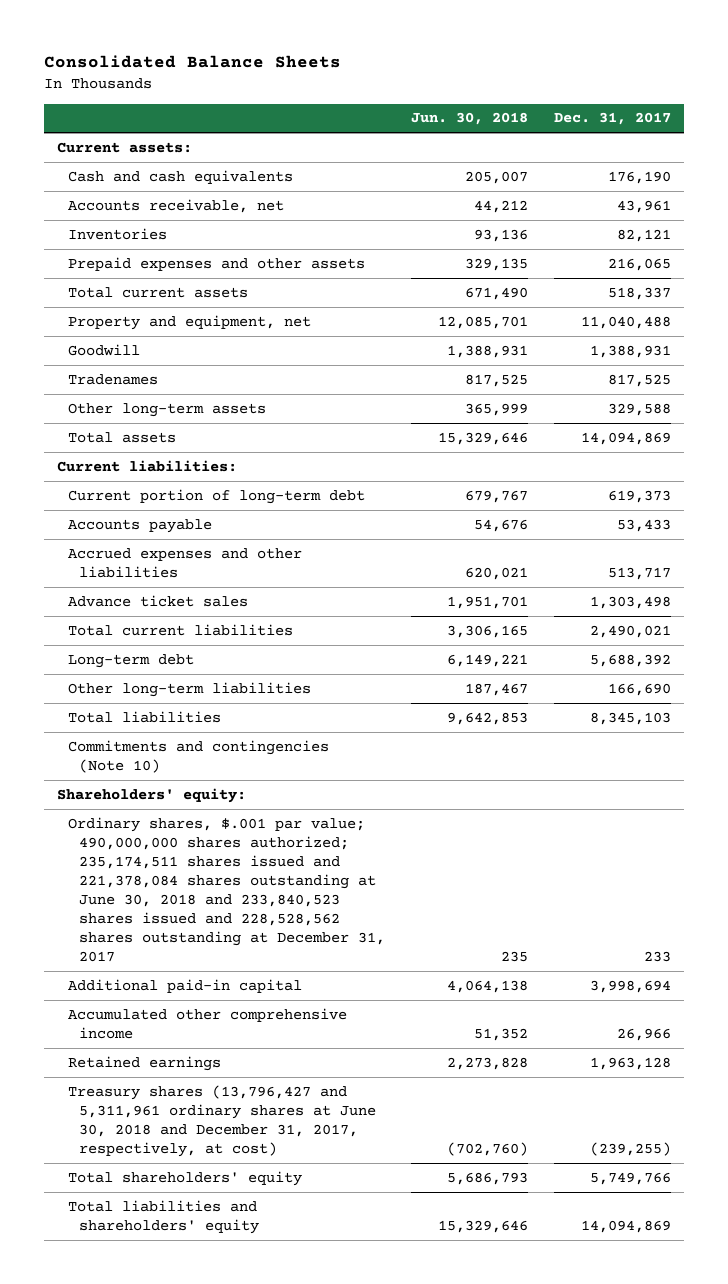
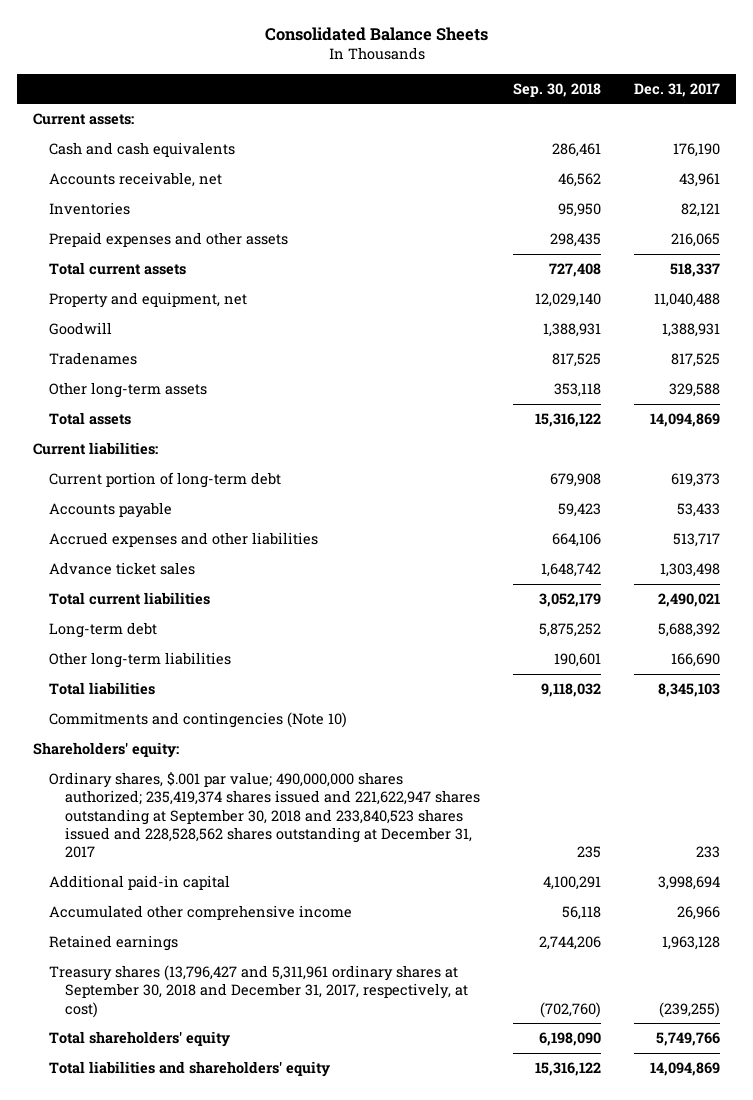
[411,112,529,126] Jun. 30, 2018 -> none
none -> [513,82,602,97] Sep. 30, 2018
[67,816,386,962] Ordinary shares, $.001 par value; 490,000,000 shares authorized; 235,174,511 shares issued and 221,378,084 shares outstanding at June 30, 2018 and 233,840,523 shares issued and 228,528,562 shares outstanding at December 31, 2017 -> [49,772,481,859] Ordinary shares, $.001 par value; 490,000,000 shares authorized; 235,419,374 shares issued and 221,622,947 shares outstanding at September 30, 2018 and 233,840,523 shares issued and 228,528,562 shares outstanding at December 31, 2017
[67,1084,377,1157] Treasury shares (13,796,427 and 5,311,961 ordinary shares at June 30, 2018 and December 31, 2017, respectively, at cost) -> [49,965,469,1018] Treasury shares (13,796,427 and 5,311,961 ordinary shares at September 30, 2018 and December 31, 2017, respectively, at cost)

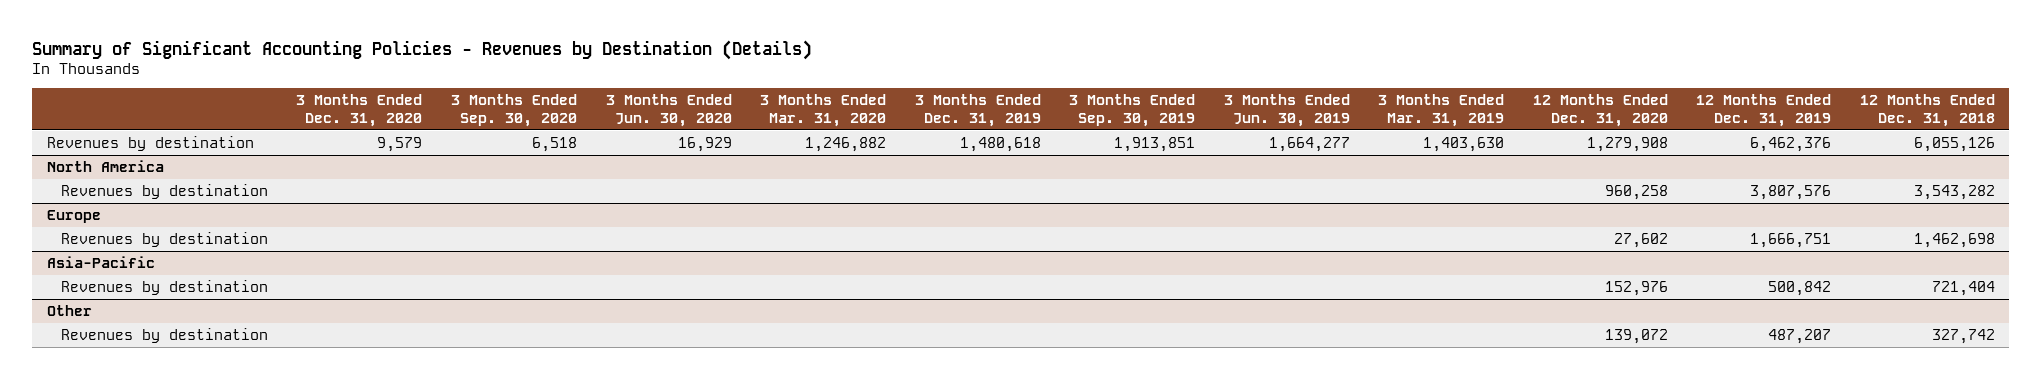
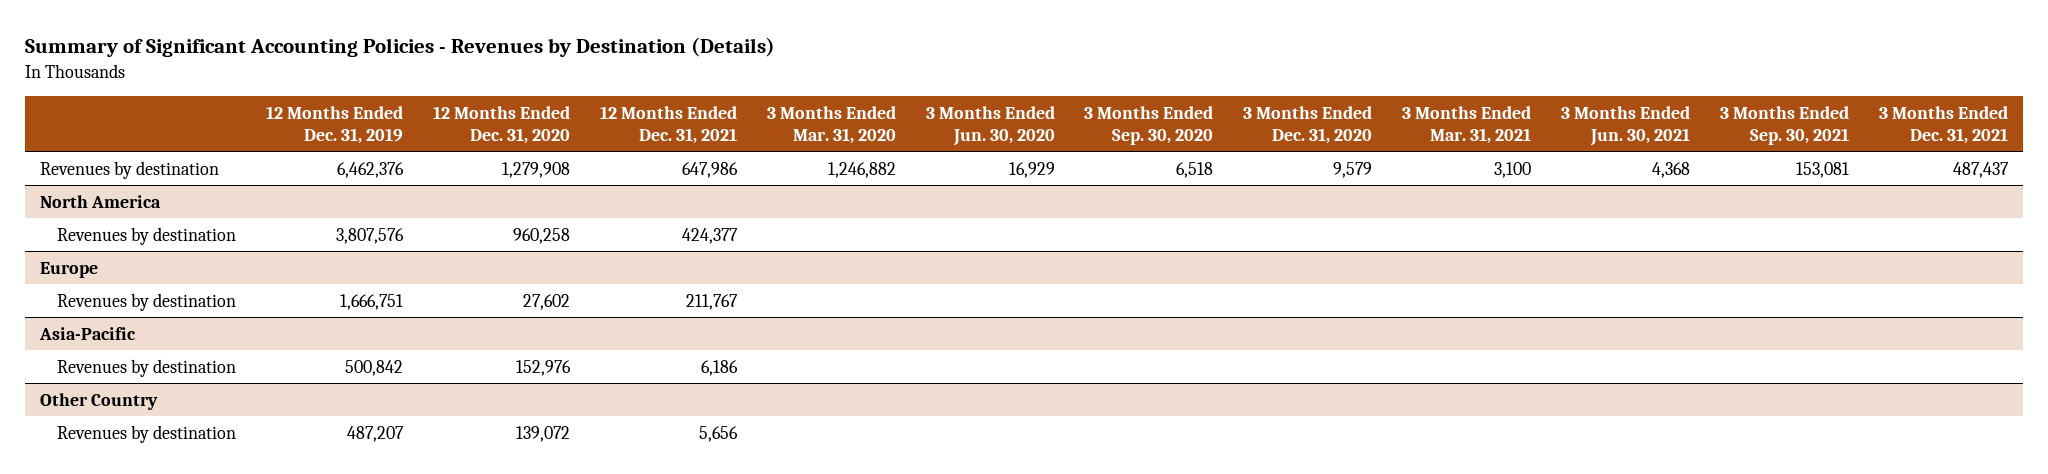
[914,94,1041,127] 3 Months Ended Dec. 31, 2019 -> none
[1069,94,1196,127] 3 Months Ended Sep. 30, 2019 -> none
[1223,94,1350,127] 3 Months Ended Jun. 30, 2019 -> none
[1378,94,1505,127] 3 Months Ended Mar. 31, 2019 -> none
[1859,94,1995,127] 12 Months Ended Dec. 31, 2018 -> none
none -> [599,105,737,144] 12 Months Ended Dec. 31, 2021
none -> [1402,105,1532,144] 3 Months Ended Mar. 31, 2021
none -> [1561,105,1691,146] 3 Months Ended Jun. 30, 2021
none -> [1720,105,1850,145] 3 Months Ended Sep. 30, 2021
none -> [1878,105,2008,144] 3 Months Ended Dec. 31, 2021
[46,304,92,316] Other -> [39,392,158,410] Other Country

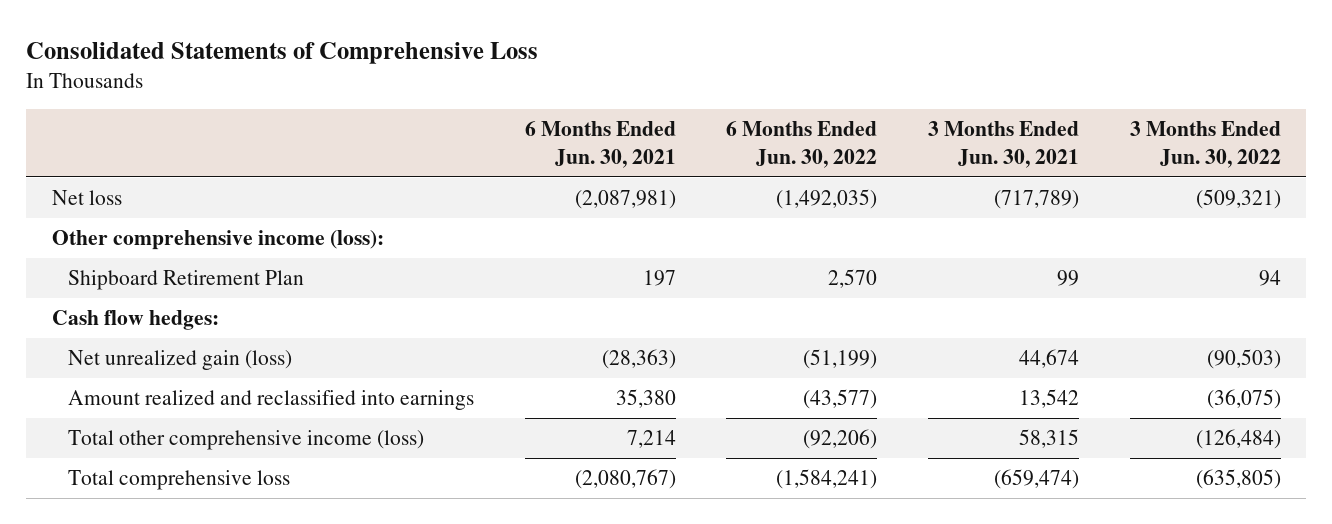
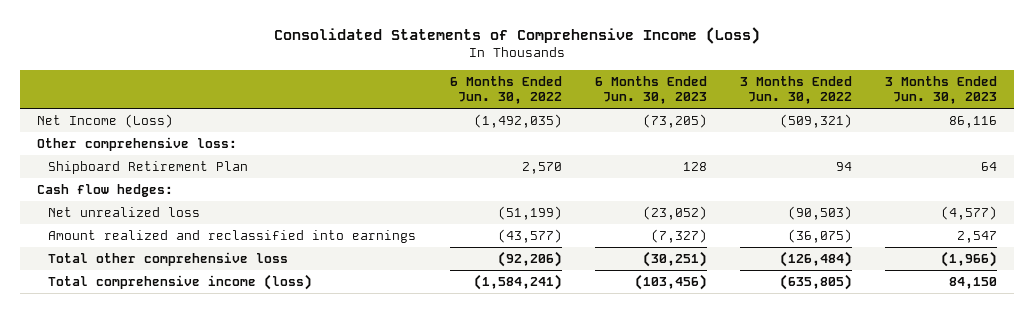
[26,42,539,65] Consolidated Statements of Comprehensive Loss -> [274,27,761,45] Consolidated Statements of Comprehensive Income (Loss)
[524,121,676,168] 6 Months Ended Jun. 30, 2021 -> none
[928,121,1080,168] 3 Months Ended Jun. 30, 2021 -> none
none -> [594,76,707,105] 6 Months Ended Jun. 30, 2023
none -> [885,76,998,105] 3 Months Ended Jun. 30, 2023
[51,189,122,205] Net loss -> [36,114,173,129] Net Income (Loss)
[51,229,384,250] Other comprehensive income (loss): -> [36,137,237,152] Other comprehensive loss:
[68,349,293,370] Net unrealized gain (loss) -> [48,207,201,218] Net unrealized loss
[68,429,425,450] Total other comprehensive income (loss) -> [48,252,289,267] Total other comprehensive loss
[68,469,291,490] Total comprehensive loss -> [48,274,313,291] Total comprehensive income (loss)

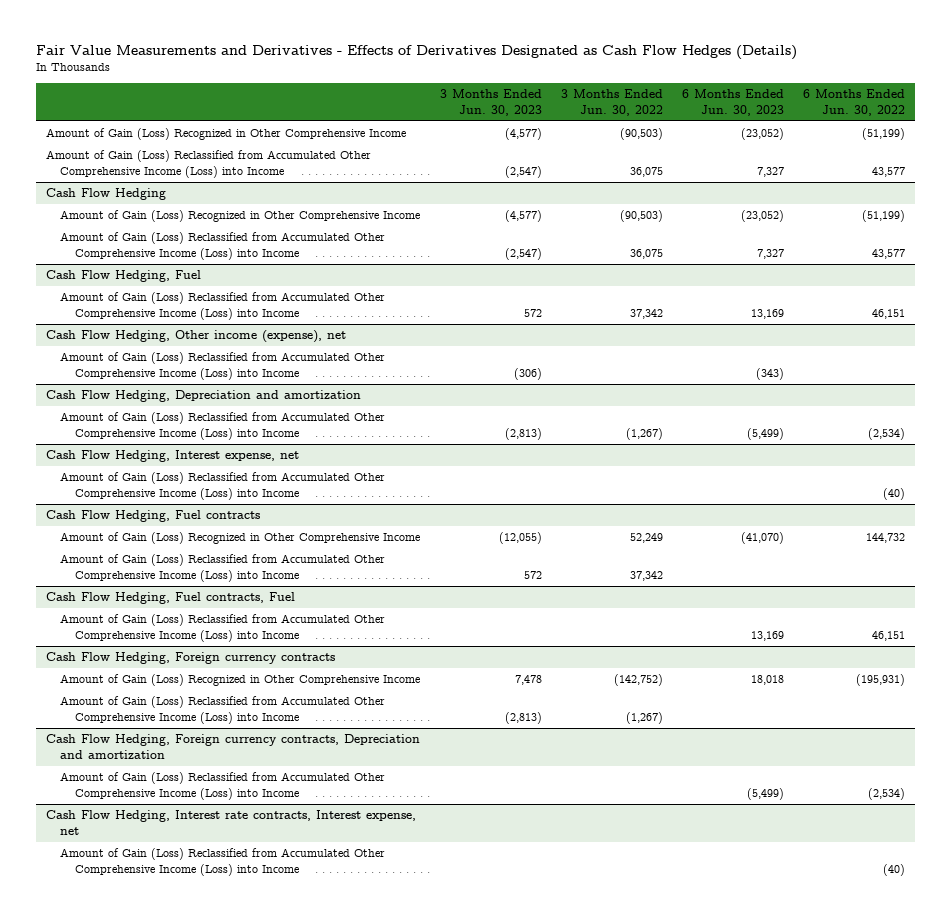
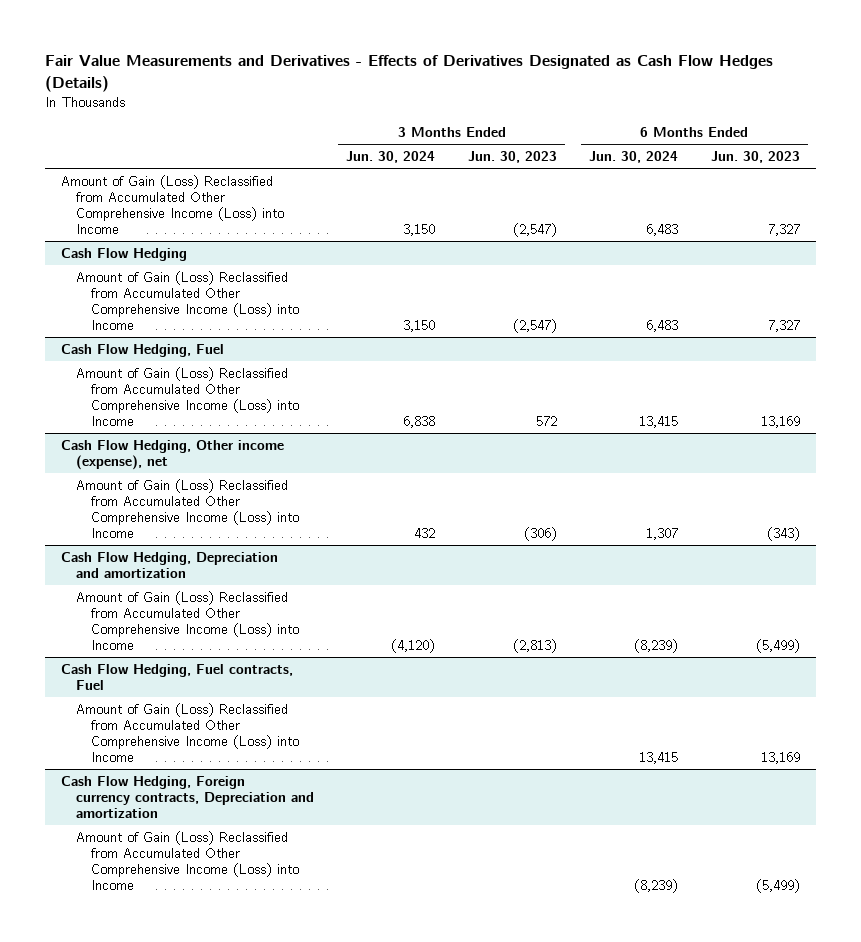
[560,89,663,117] 3 Months Ended Jun. 30, 2022 -> none
[803,89,906,117] 6 Months Ended Jun. 30, 2022 -> none
none -> [346,150,436,163] Jun. 30, 2024
none -> [589,150,679,163] Jun. 30, 2024
[45,128,406,141] Amount of Gain (Loss) Recognized in Other Comprehensive Income -> none
[60,210,421,223] Amount of Gain (Loss) Recognized in Other Comprehensive Income -> none
[45,450,299,463] Cash Flow Hedging, Interest expense, net -> none
[60,472,386,500] Amount of Gain (Loss) Reclassified from Accumulated Other Comprehensive Income (Loss) into Income -> none
[45,510,260,523] Cash Flow Hedging, Fuel contracts -> none
[60,532,421,545] Amount of Gain (Loss) Recognized in Other Comprehensive Income -> none
[60,554,386,582] Amount of Gain (Loss) Reclassified from Accumulated Other Comprehensive Income (Loss) into Income -> none
[45,652,335,665] Cash Flow Hedging, Foreign currency contracts -> none
[60,674,421,687] Amount of Gain (Loss) Recognized in Other Comprehensive Income -> none
[60,696,386,724] Amount of Gain (Loss) Reclassified from Accumulated Other Comprehensive Income (Loss) into Income -> none
[45,810,416,835] Cash Flow Hedging, Interest rate contracts, Interest expense, net -> none
[60,848,386,876] Amount of Gain (Loss) Reclassified from Accumulated Other Comprehensive Income (Loss) into Income -> none

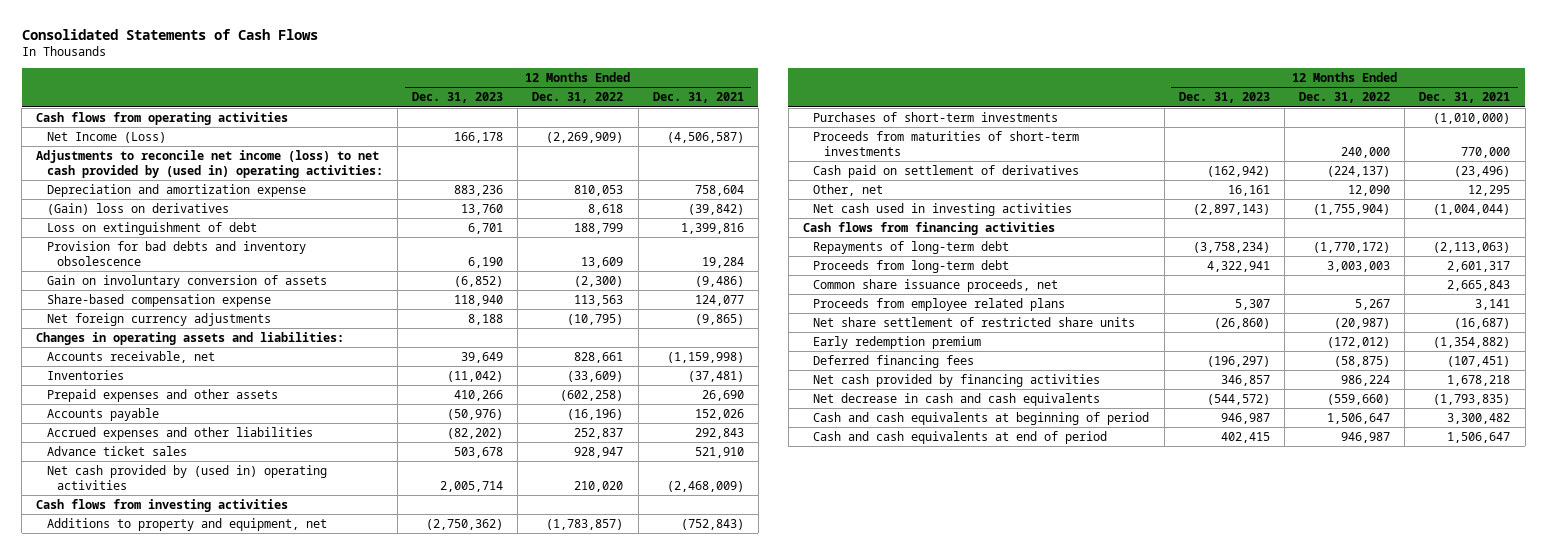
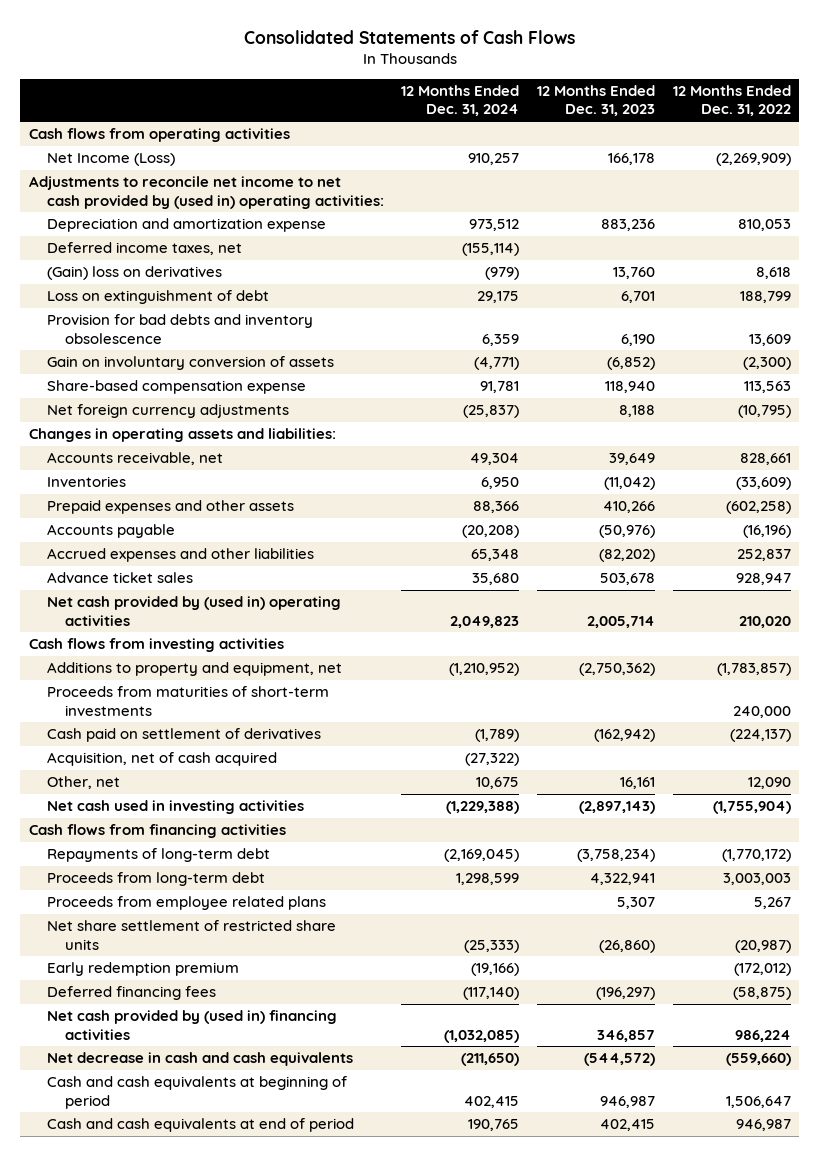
[652,92,744,104] Dec. 31, 2021 -> none
none -> [401,85,520,117] 12 Months Ended Dec. 31, 2024
[36,149,383,178] Adjustments to reconcile net income (loss) to net cash provided by (used in) operating activities: -> [29,176,384,209] Adjustments to reconcile net income to net cash provided by (used in) operating activities:
none -> [46,242,242,256] Deferred income taxes, net
[813,111,1059,122] Purchases of short-term investments -> none
none -> [46,752,277,767] Acquisition, net of cash acquired
[813,278,1059,292] Common share issuance proceeds, net -> none
[813,373,1101,387] Net cash provided by financing activities -> [46,1010,337,1040] Net cash provided by (used in) financing activities

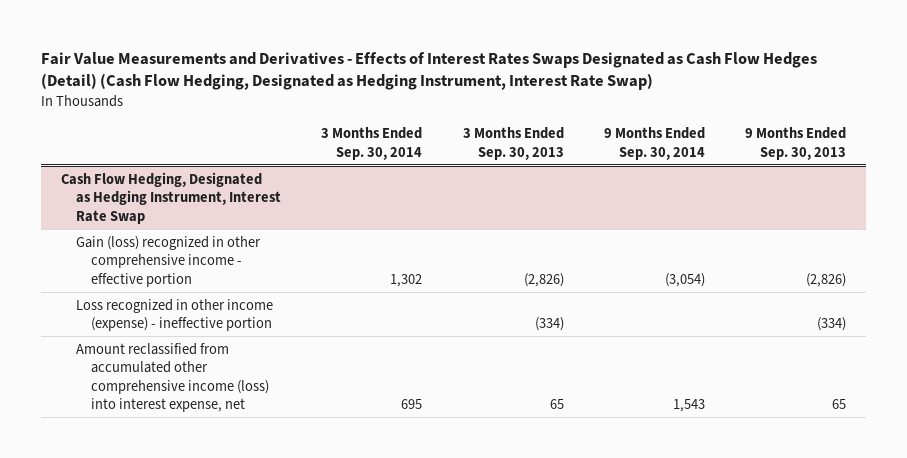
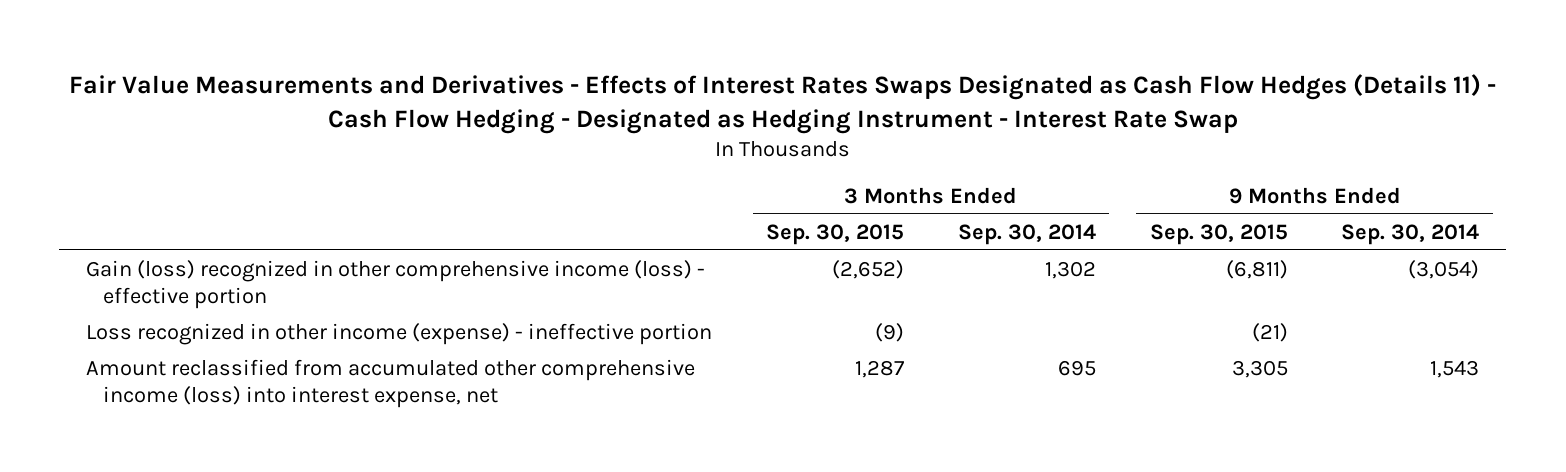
[41,51,818,91] Fair Value Measurements and Derivatives - Effects of Interest Rates Swaps Designated as Cash Flow Hedges (Detail) (Cash Flow Hedging, Designated as Hedging Instrument, Interest Rate Swap) -> [68,74,1496,135] Fair Value Measurements and Derivatives - Effects of Interest Rates Swaps Designated as Cash Flow Hedges (Details 11) - Cash Flow Hedging - Designated as Hedging Instrument - Interest Rate Swap
[462,127,564,160] 3 Months Ended Sep. 30, 2013 -> none
[744,127,846,160] 9 Months Ended Sep. 30, 2013 -> none
none -> [765,223,904,245] Sep. 30, 2015
none -> [1149,223,1288,245] Sep. 30, 2015
[61,171,282,224] Cash Flow Hedging, Designated as Hedging Instrument, Interest Rate Swap -> none
[76,235,262,287] Gain (loss) recognized in other comprehensive income - effective portion -> [86,259,706,310] Gain (loss) recognized in other comprehensive income (loss) - effective portion

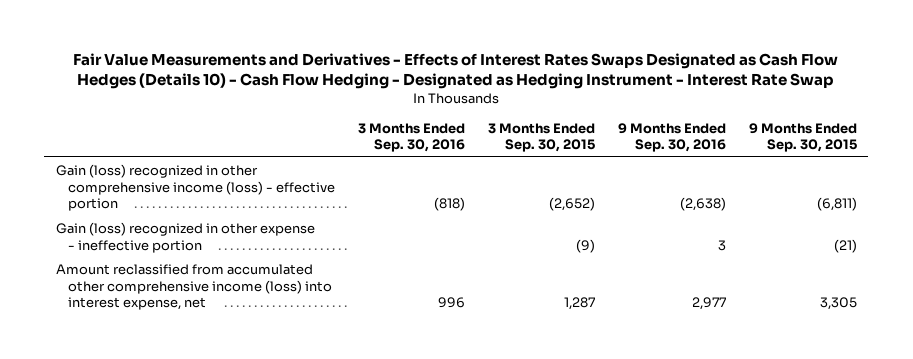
[68,74,1496,135] Fair Value Measurements and Derivatives - Effects of Interest Rates Swaps Designated as Cash Flow Hedges (Details 11) - Cash Flow Hedging - Designated as Hedging Instrument - Interest Rate Swap -> [73,52,839,90] Fair Value Measurements and Derivatives - Effects of Interest Rates Swaps Designated as Cash Flow Hedges (Details 10) - Cash Flow Hedging - Designated as Hedging Instrument - Interest Rate Swap
[957,223,1096,245] Sep. 30, 2014 -> none
[1341,223,1480,245] Sep. 30, 2014 -> none
none -> [358,122,466,153] 3 Months Ended Sep. 30, 2016
none -> [618,122,727,153] 9 Months Ended Sep. 30, 2016
[86,322,713,345] Loss recognized in other income (expense) - ineffective portion -> [55,221,315,253] Gain (loss) recognized in other expense - ineffective portion

